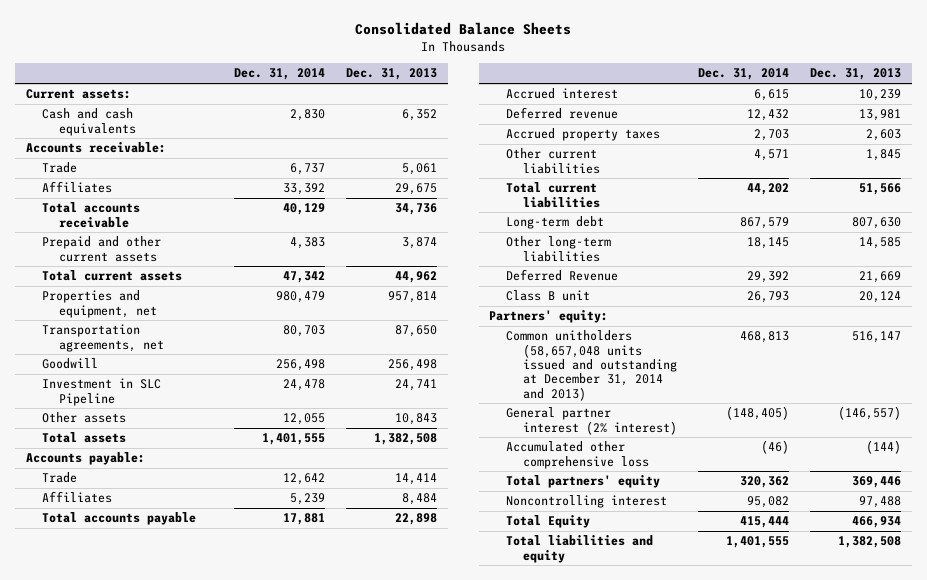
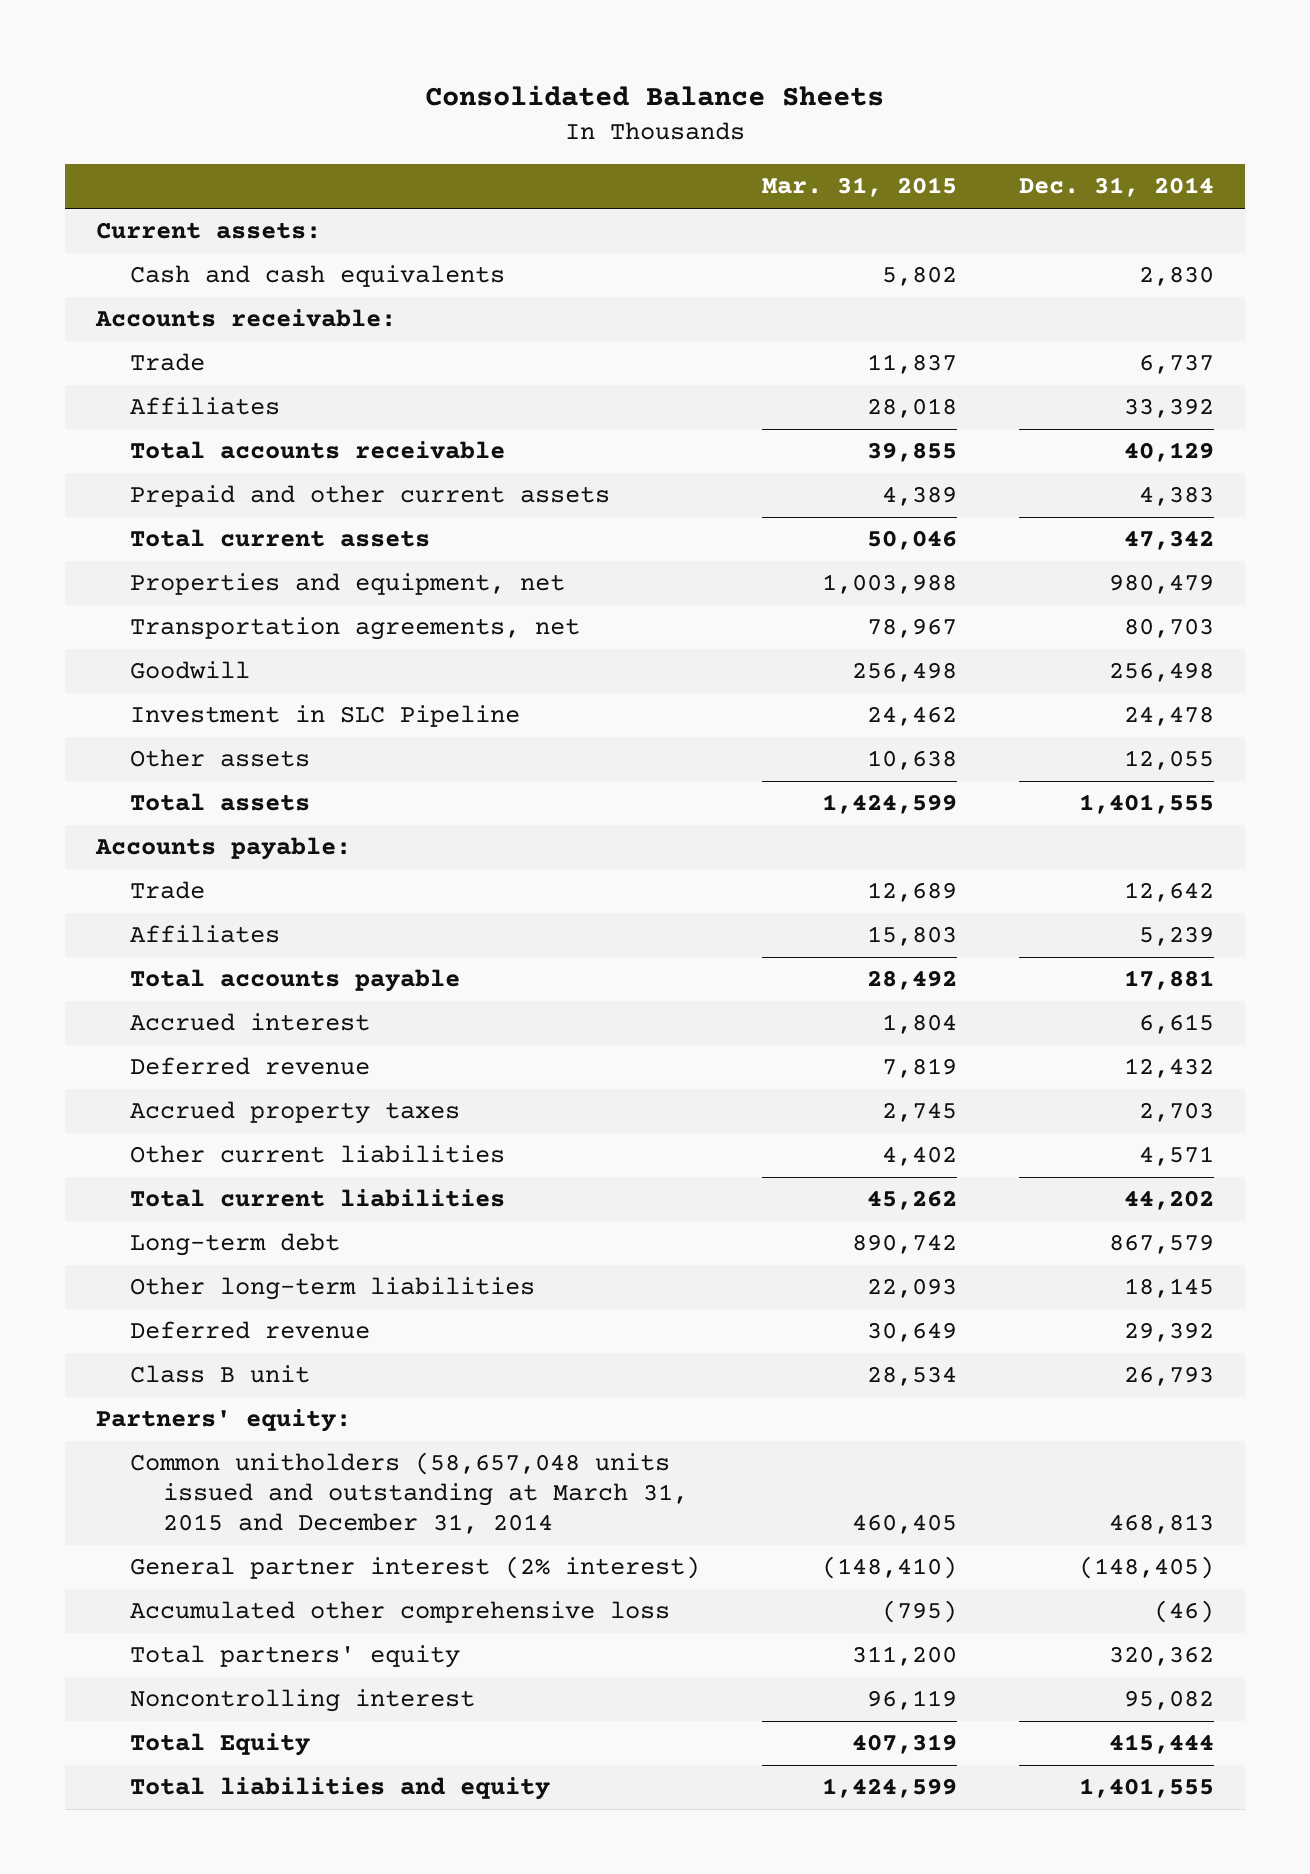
[346,68,438,81] Dec. 31, 2013 -> none
none -> [761,177,957,198] Mar. 31, 2015
[505,269,618,282] Deferred Revenue -> [129,1321,370,1340] Deferred revenue
[505,330,677,401] Common unitholders (58,657,048 units issued and outstanding at December 31, 2014 and 2013) -> [129,1452,689,1534] Common unitholders (58,657,048 units issued and outstanding at March 31, 2015 and December 31, 2014

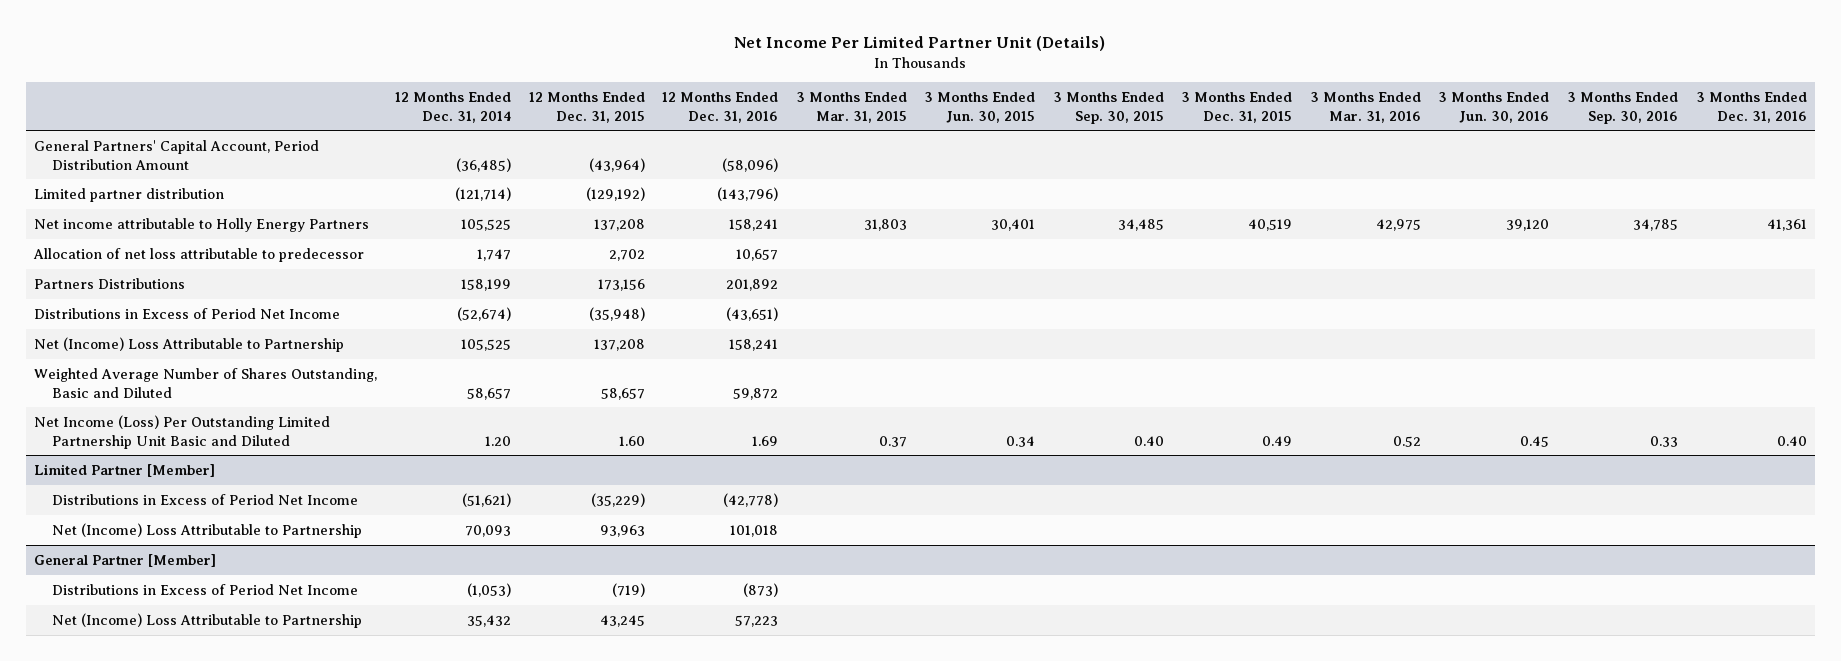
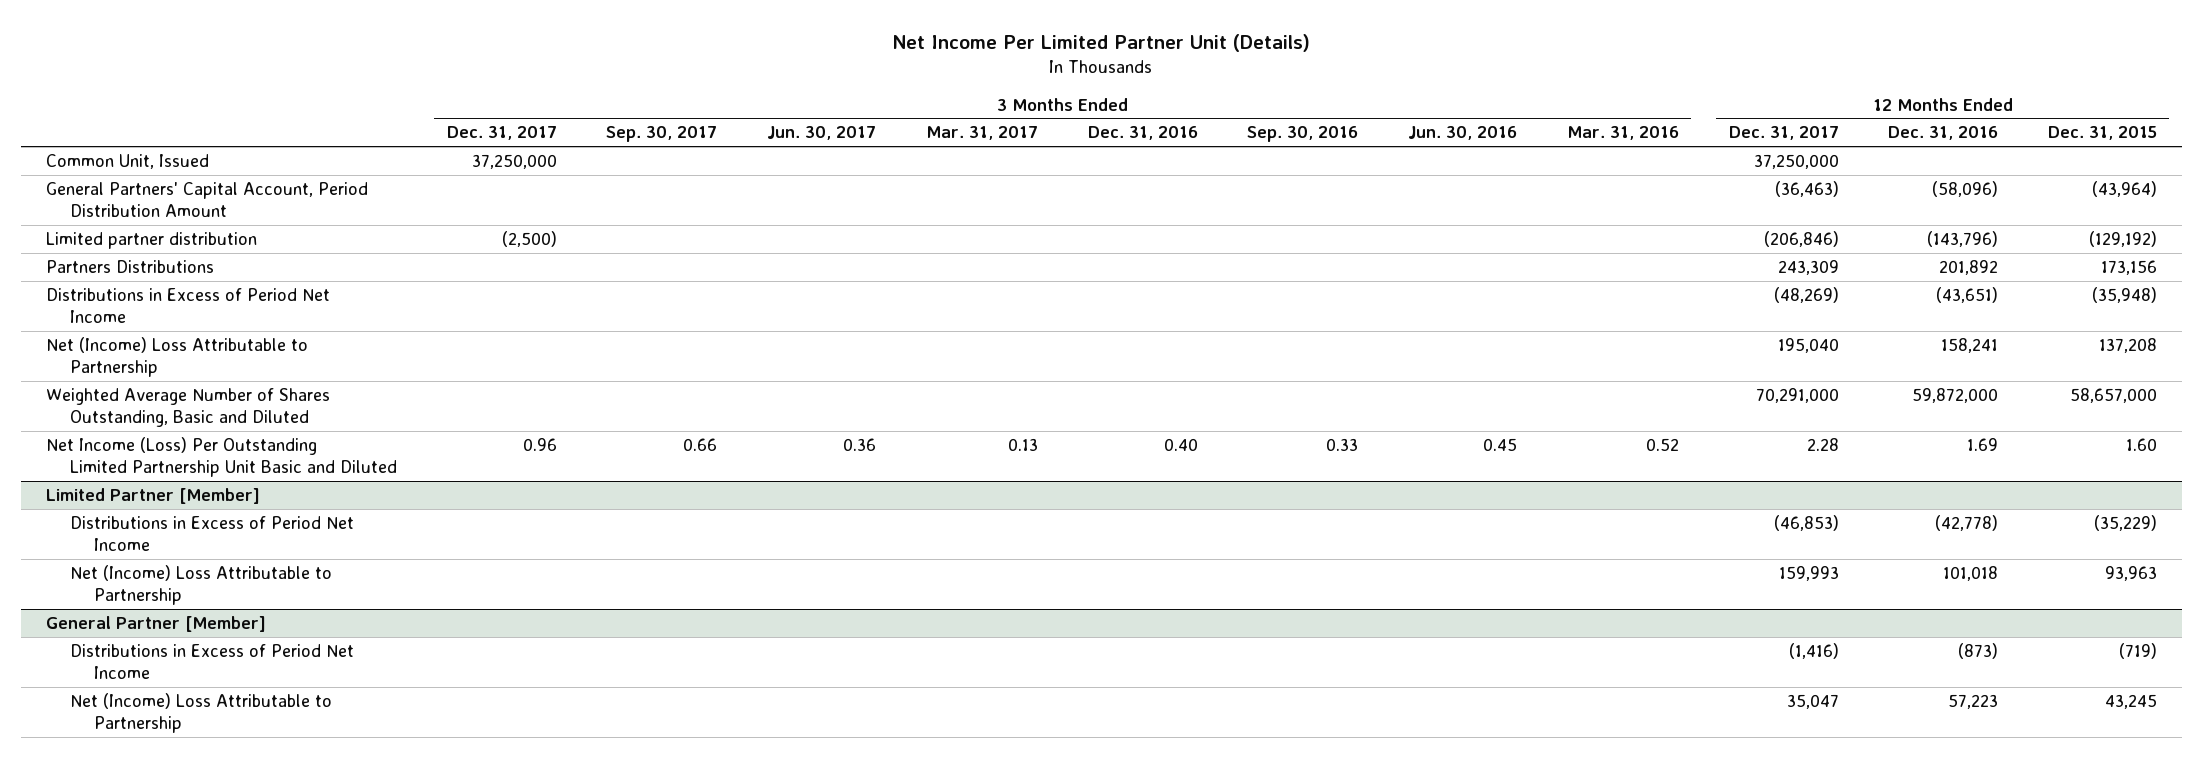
[394,91,511,123] 12 Months Ended Dec. 31, 2014 -> none
[795,91,907,123] 3 Months Ended Mar. 31, 2015 -> none
[924,91,1036,123] 3 Months Ended Jun. 30, 2015 -> none
[1052,91,1164,124] 3 Months Ended Sep. 30, 2015 -> none
[1181,91,1293,123] 3 Months Ended Dec. 31, 2015 -> none
none -> [446,126,557,141] Dec. 31, 2017
none -> [606,126,718,143] Sep. 30, 2017
none -> [767,126,877,141] Jun. 30, 2017
none -> [925,126,1038,141] Mar. 31, 2017
none -> [1728,126,1839,141] Dec. 31, 2017
none -> [45,153,209,169] Common Unit, Issued
[34,217,370,232] Net income attributable to Holly Energy Partners -> none
[33,247,365,262] Allocation of net loss attributable to predecessor -> none
[600,387,645,400] 58,657 -> [2070,387,2158,403] 58,657,000
[733,387,779,400] 59,872 -> [1912,387,1999,403] 59,872,000

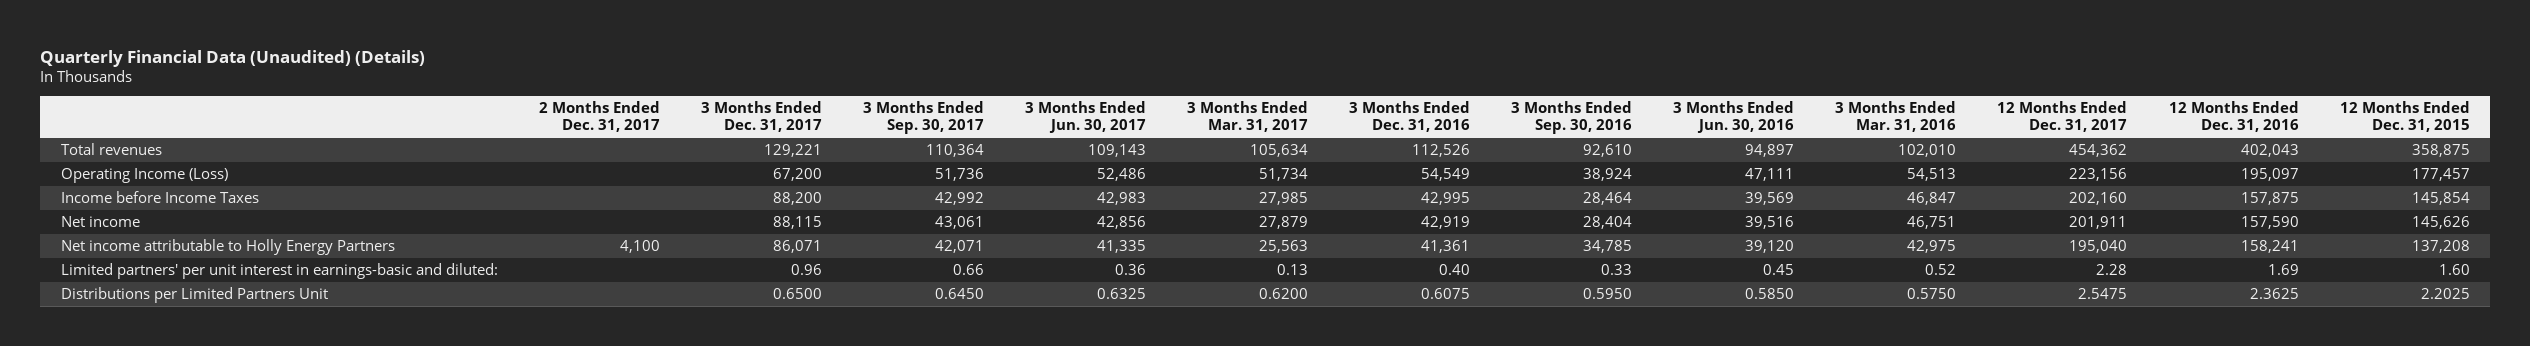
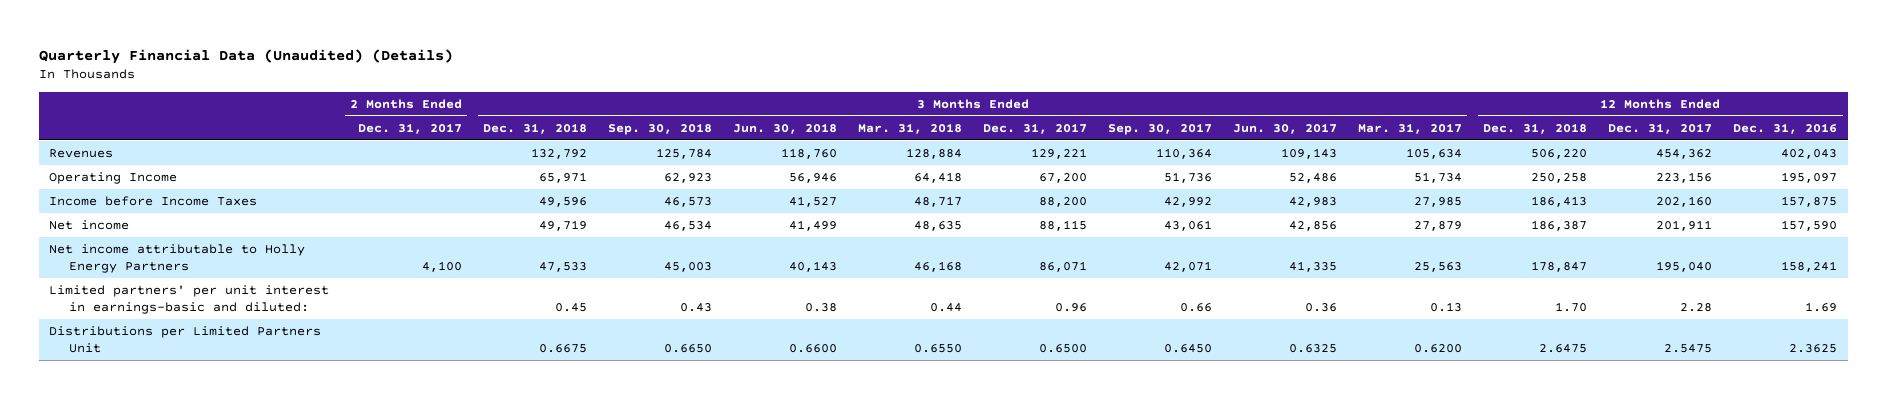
[1349,101,1471,133] 3 Months Ended Dec. 31, 2016 -> none
[1511,101,1633,135] 3 Months Ended Sep. 30, 2016 -> none
[1673,101,1795,134] 3 Months Ended Jun. 30, 2016 -> none
[1835,101,1957,133] 3 Months Ended Mar. 31, 2016 -> none
[2339,101,2470,133] 12 Months Ended Dec. 31, 2015 -> none
none -> [483,122,588,134] Dec. 31, 2018
none -> [608,122,713,135] Sep. 30, 2018
none -> [733,122,838,134] Jun. 30, 2018
none -> [858,122,963,134] Mar. 31, 2018
none -> [1483,122,1588,134] Dec. 31, 2018
[60,142,162,155] Total revenues -> [49,149,114,159] Revenues
[60,167,228,183] Operating Income (Loss) -> [49,172,178,185] Operating Income

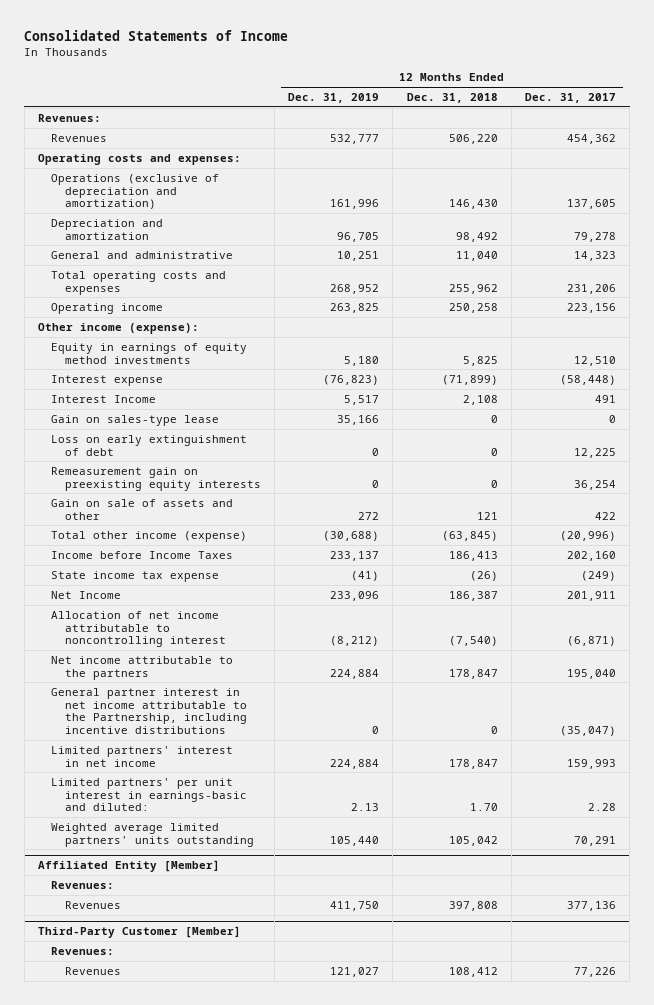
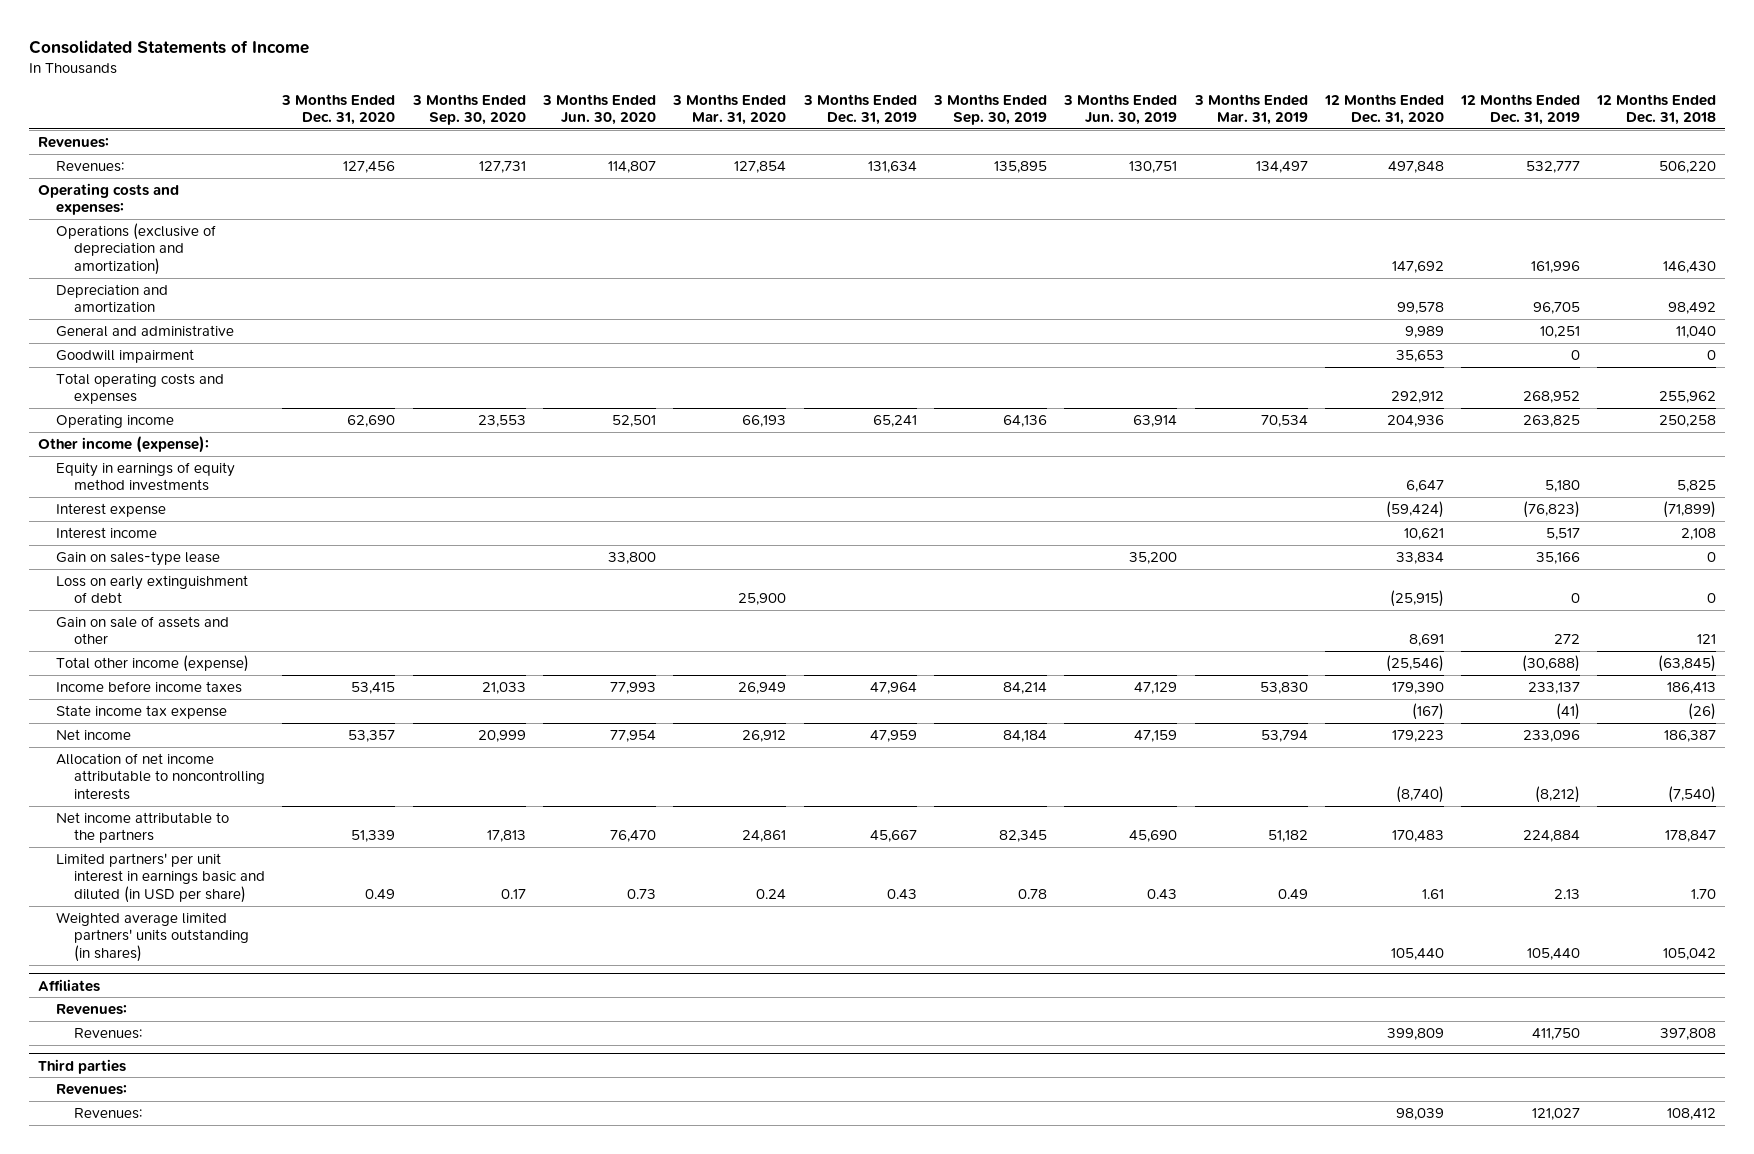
[525,92,617,103] Dec. 31, 2017 -> none
none -> [281,93,396,126] 3 Months Ended Dec. 31, 2020
none -> [411,93,526,126] 3 Months Ended Sep. 30, 2020
none -> [542,93,657,126] 3 Months Ended Jun. 30, 2020
none -> [672,93,787,126] 3 Months Ended Mar. 31, 2020
none -> [802,93,917,126] 3 Months Ended Dec. 31, 2019
none -> [932,93,1047,126] 3 Months Ended Sep. 30, 2019
none -> [1063,93,1178,126] 3 Months Ended Jun. 30, 2019
none -> [1193,93,1308,126] 3 Months Ended Mar. 31, 2019
none -> [1323,93,1444,126] 12 Months Ended Dec. 31, 2020
[51,133,108,142] Revenues -> [56,160,125,172] Revenues:
none -> [56,348,195,363] Goodwill impairment
[51,394,157,403] Interest Income -> [56,526,158,539] Interest income
[51,466,261,491] Remeasurement gain on preexisting equity interests -> none
[51,550,234,559] Income before Income Taxes -> [56,680,243,693] Income before income taxes
[51,590,122,599] Net Income -> [56,728,132,740] Net income
[51,610,226,648] Allocation of net income attributable to noncontrolling interest -> [56,752,266,800] Allocation of net income attributable to noncontrolling interests
[51,687,247,735] General partner interest in net income attributable to the Partnership, including incentive distributions -> none
[51,745,234,767] Limited partners' interest in net income -> none
[51,777,247,812] Limited partners' per unit interest in earnings-basic and diluted: -> [56,852,266,903] Limited partners' per unit interest in earnings basic and diluted (in USD per share)
[51,822,254,847] Weighted average limited partners' units outstanding -> [56,911,250,962] Weighted average limited partners' units outstanding (in shares)
[37,860,220,873] Affiliated Entity [Member] -> [38,978,101,992] Affiliates
[64,900,121,909] Revenues -> [74,1027,143,1039] Revenues:
[37,926,241,939] Third-Party Customer [Member] -> [38,1058,127,1074] Third parties
[64,966,121,975] Revenues -> [74,1107,143,1119] Revenues:

